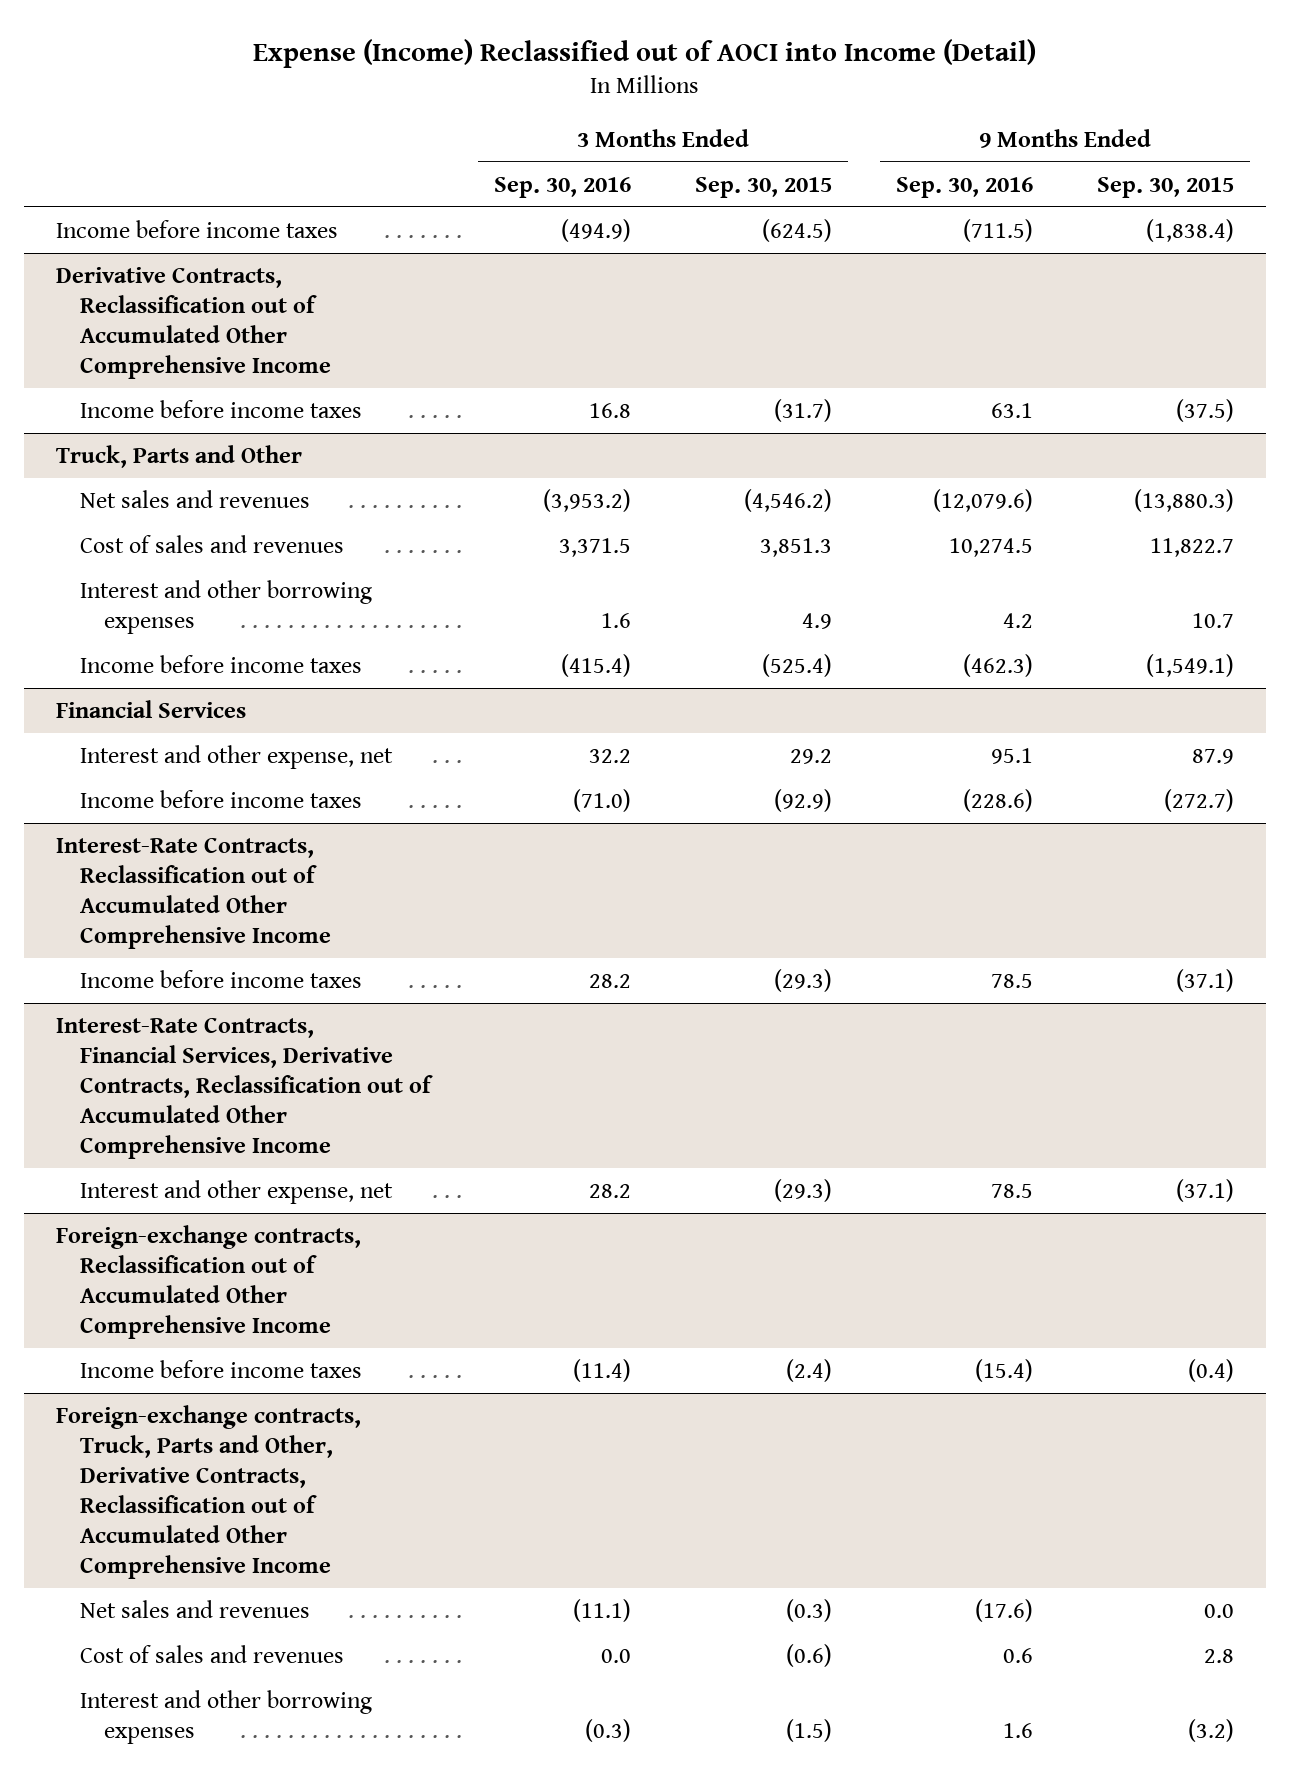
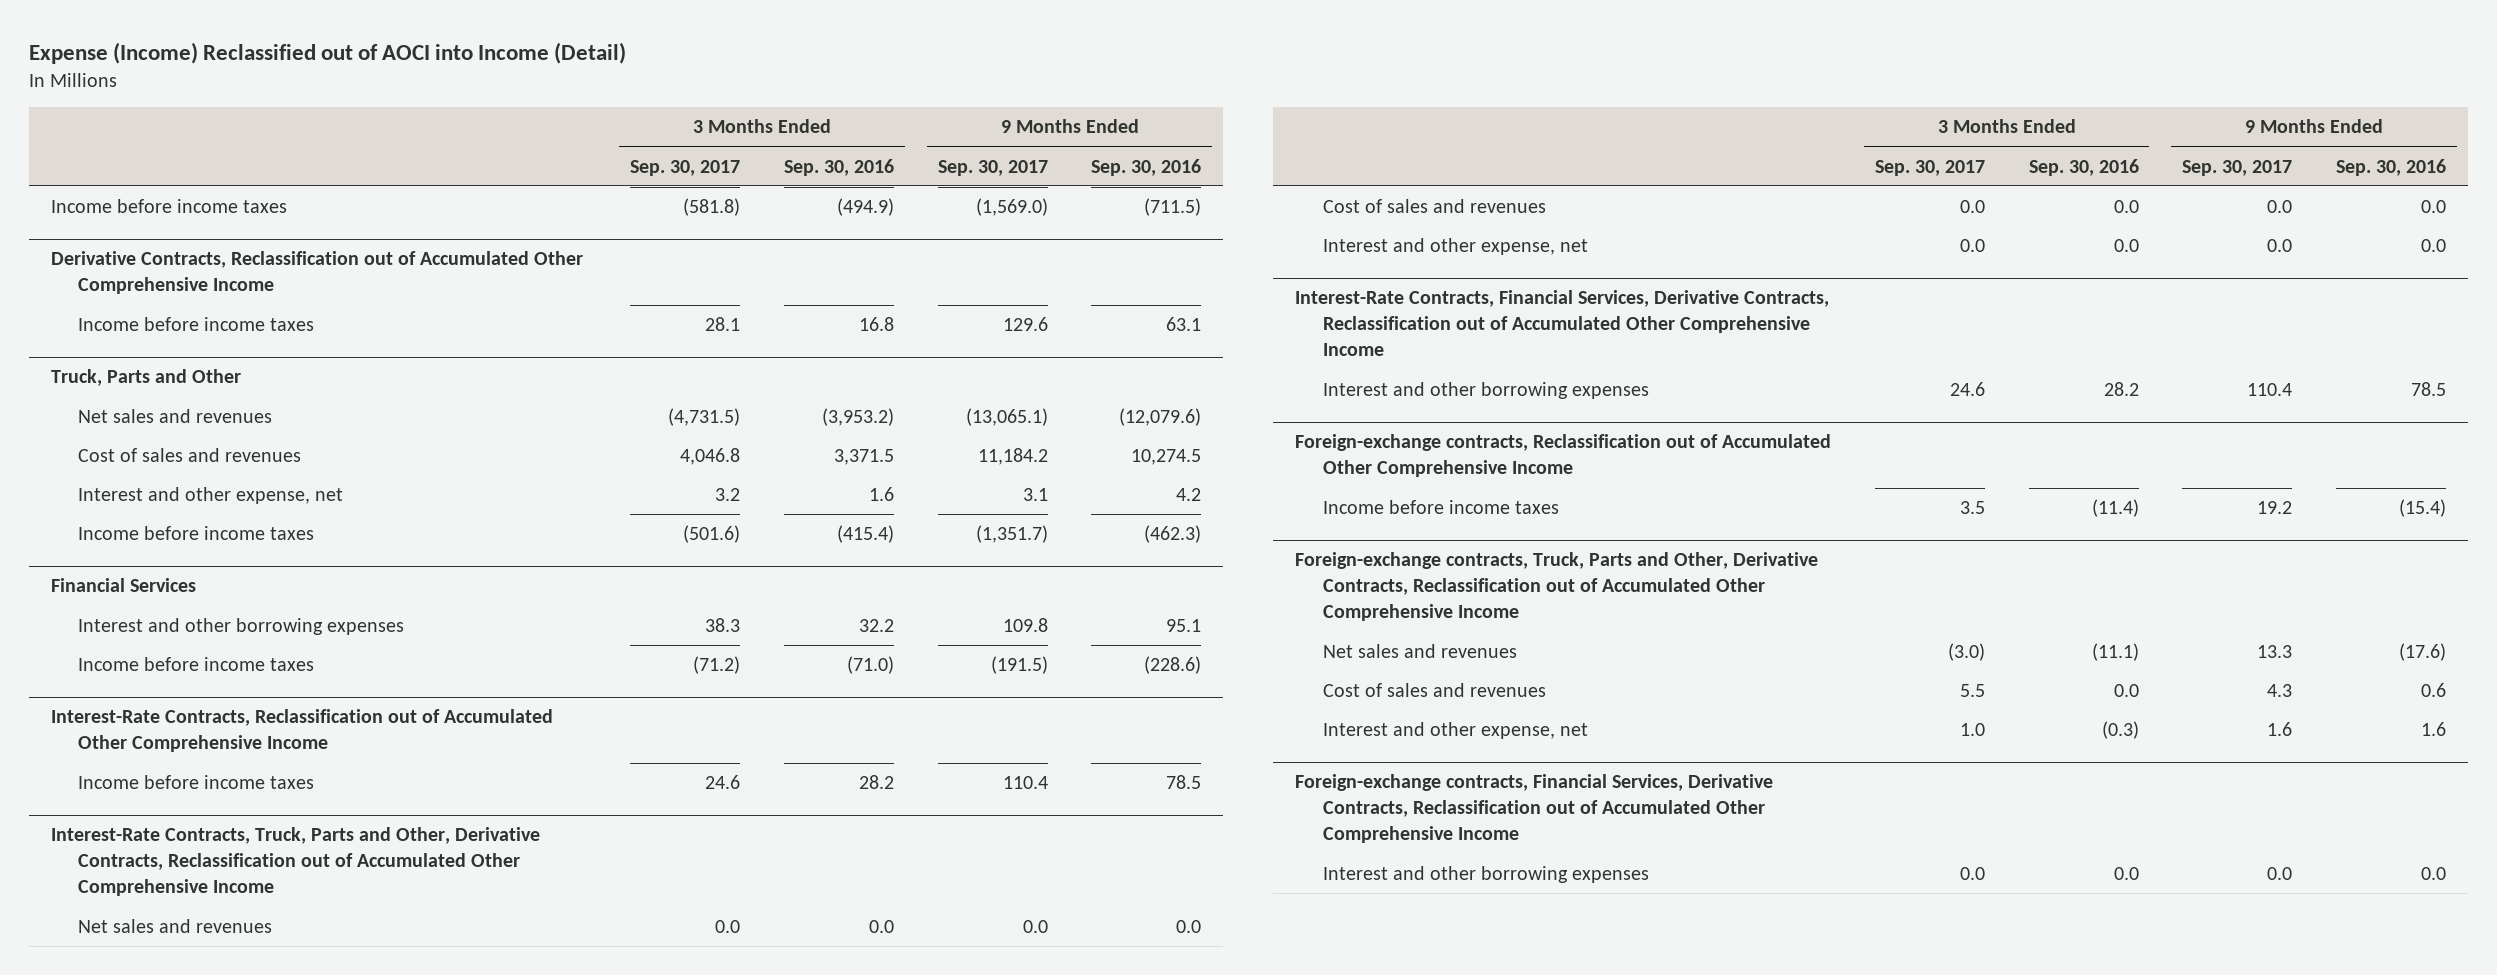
[694,176,832,198] Sep. 30, 2015 -> none
[1097,176,1235,198] Sep. 30, 2015 -> none
none -> [630,159,741,176] Sep. 30, 2017
none -> [937,159,1048,176] Sep. 30, 2017
[79,579,372,634] Interest and other borrowing expenses -> [78,487,344,505] Interest and other expense, net
[79,744,393,769] Interest and other expense, net -> [78,618,405,636] Interest and other borrowing expenses
none -> [50,827,540,897] Interest-Rate Contracts, Truck, Parts and Other, Derivative Contracts, Reclassification out of Accumulated Other Comprehensive Income
none -> [78,919,273,934] Net sales and revenues
none -> [1322,199,1546,214] Cost of sales and revenues
none -> [1322,238,1588,256] Interest and other expense, net
[79,1179,393,1204] Interest and other expense, net -> [1322,382,1649,400] Interest and other borrowing expenses
none -> [1322,722,1588,740] Interest and other expense, net
none -> [1295,774,1774,844] Foreign-exchange contracts, Financial Services, Derivative Contracts, Reclassification out of Accumulated Other Comprehensive Income
[584,1718,631,1742] (0.3) -> [2113,867,2139,881] 0.0
[1003,1722,1034,1738] 1.6 -> [2420,867,2446,881] 0.0

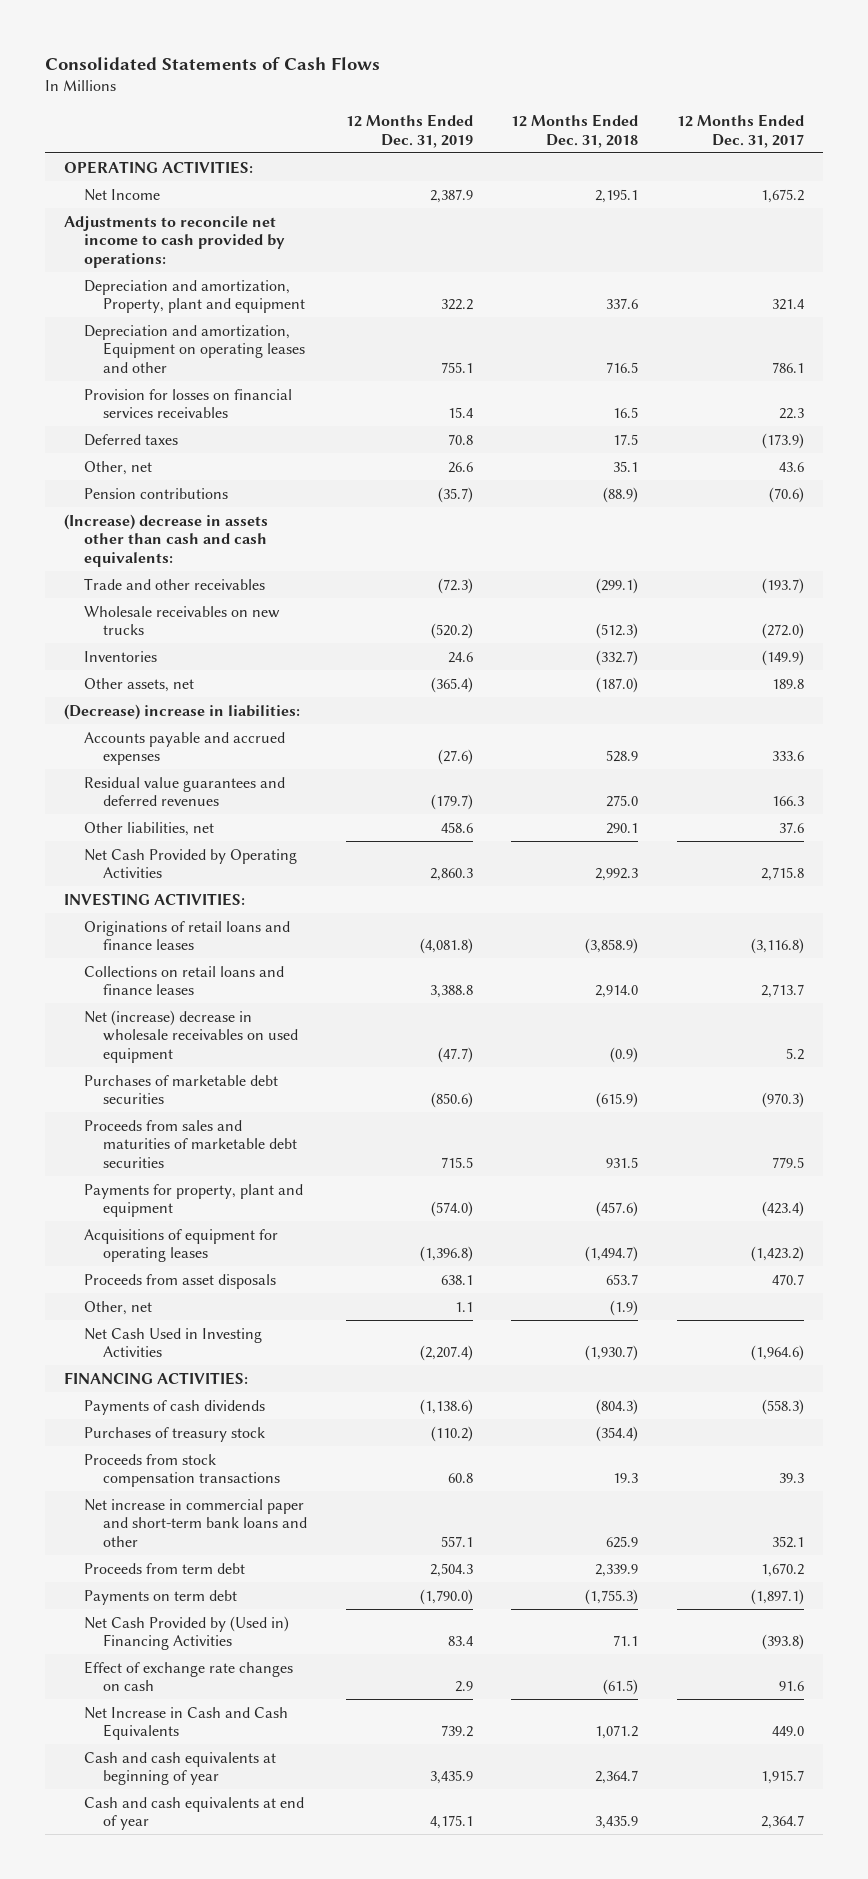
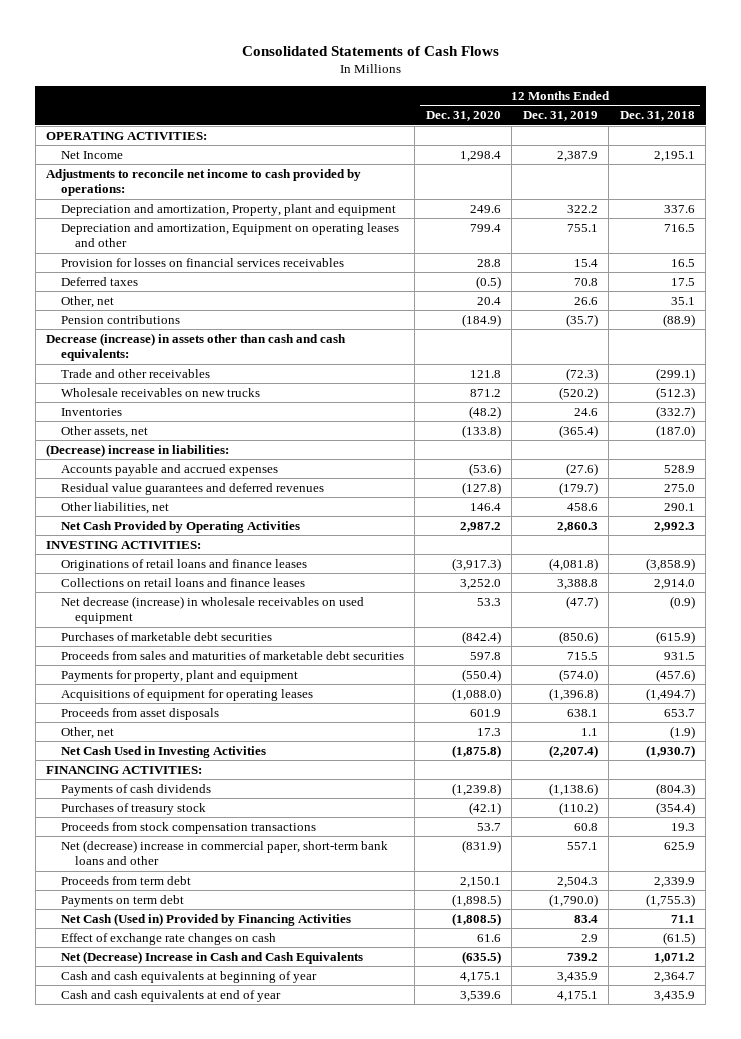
[676,113,804,148] 12 Months Ended Dec. 31, 2017 -> none
none -> [425,111,501,122] Dec. 31, 2020
[64,513,269,568] (Increase) decrease in assets other than cash and cash equivalents: -> [46,332,347,362] Decrease (increase) in assets other than cash and cash equivalents:
[83,1009,299,1064] Net (increase) decrease in wholesale receivables on used equipment -> [60,595,364,625] Net decrease (increase) in wholesale receivables on used equipment
[83,1498,308,1548] Net increase in commercial paper and short-term bank loans and other -> [60,839,388,866] Net (decrease) increase in commercial paper, short-term bank loans and other
[83,1615,289,1651] Net Cash Provided by (Used in) Financing Activities -> [60,912,351,926] Net Cash (Used in) Provided by Financing Activities
[83,1706,288,1741] Net Increase in Cash and Cash Equivalents -> [60,950,363,964] Net (Decrease) Increase in Cash and Cash Equivalents

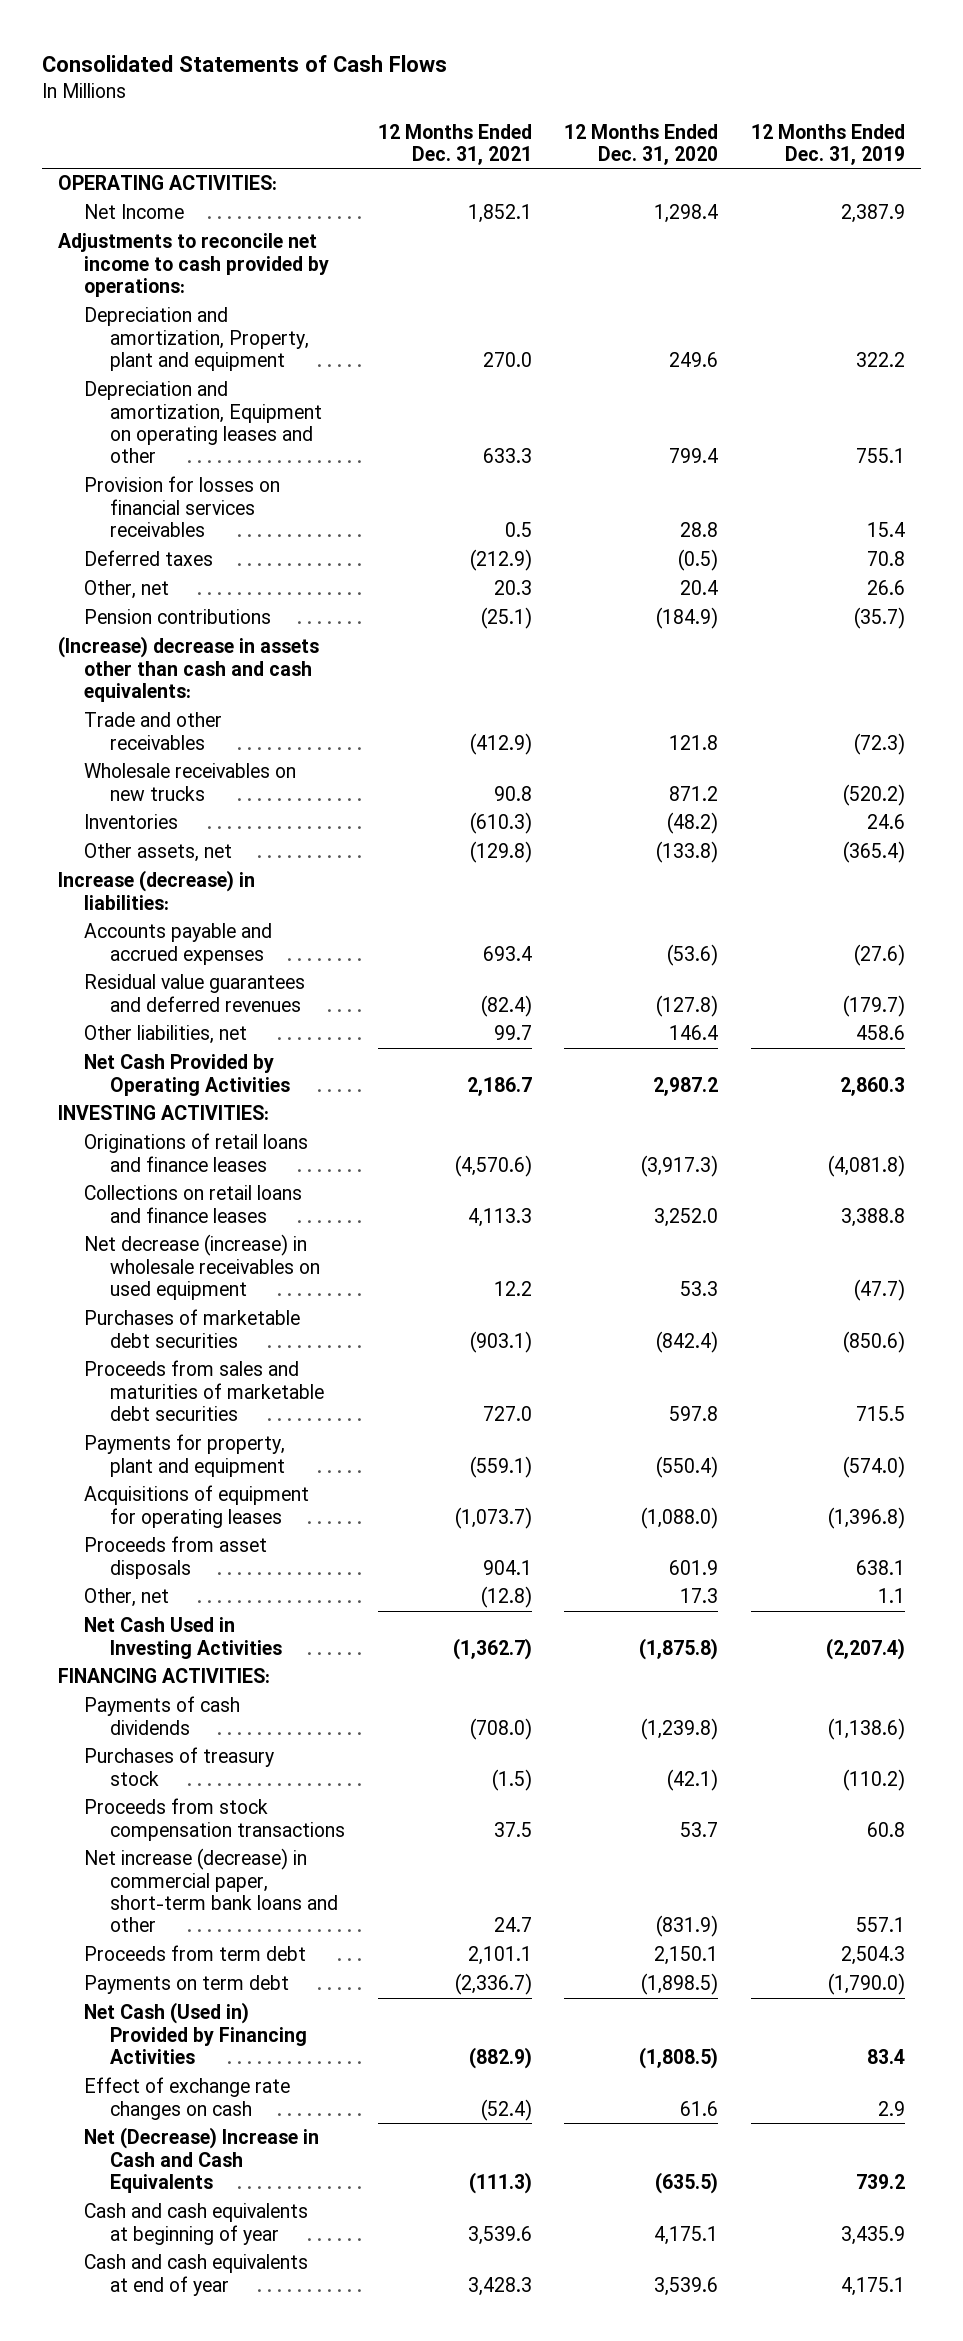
[619,111,695,122] Dec. 31, 2018 -> none
none -> [377,123,532,165] 12 Months Ended Dec. 31, 2021
[46,332,347,362] Decrease (increase) in assets other than cash and cash equivalents: -> [58,636,320,702] (Increase) decrease in assets other than cash and cash equivalents:
[46,443,230,457] (Decrease) increase in liabilities: -> [58,870,256,910] Increase (decrease) in liabilities:
[60,839,388,866] Net (decrease) increase in commercial paper, short-term bank loans and other -> [84,1848,339,1932] Net increase (decrease) in commercial paper, short-term bank loans and other

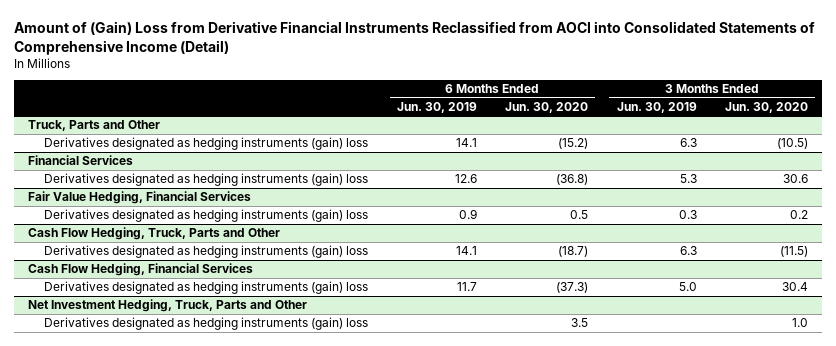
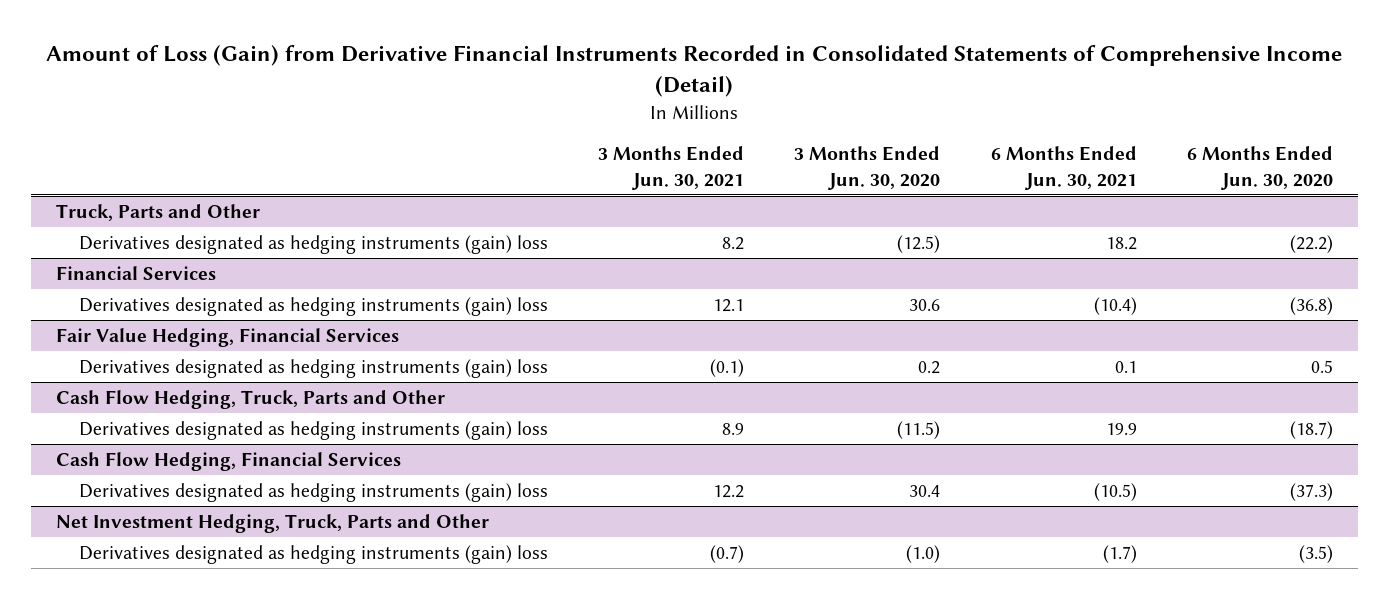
[14,20,816,55] Amount of (Gain) Loss from Derivative Financial Instruments Reclassified from AOCI into Consolidated Statements of Comprehensive Income (Detail) -> [46,45,1343,97] Amount of Loss (Gain) from Derivative Financial Instruments Recorded in Consolidated Statements of Comprehensive Income (Detail)
[396,101,477,113] Jun. 30, 2019 -> none
[616,101,697,113] Jun. 30, 2019 -> none
none -> [597,146,744,190] 3 Months Ended Jun. 30, 2021
none -> [990,146,1137,190] 6 Months Ended Jun. 30, 2021
[558,138,589,150] (15.2) -> [1289,234,1333,253] (22.2)
[776,138,808,150] (10.5) -> [897,234,941,253] (12.5)
[571,318,589,328] 3.5 -> [1298,544,1333,563] (3.5)
[791,318,808,328] 1.0 -> [906,544,941,563] (1.0)

